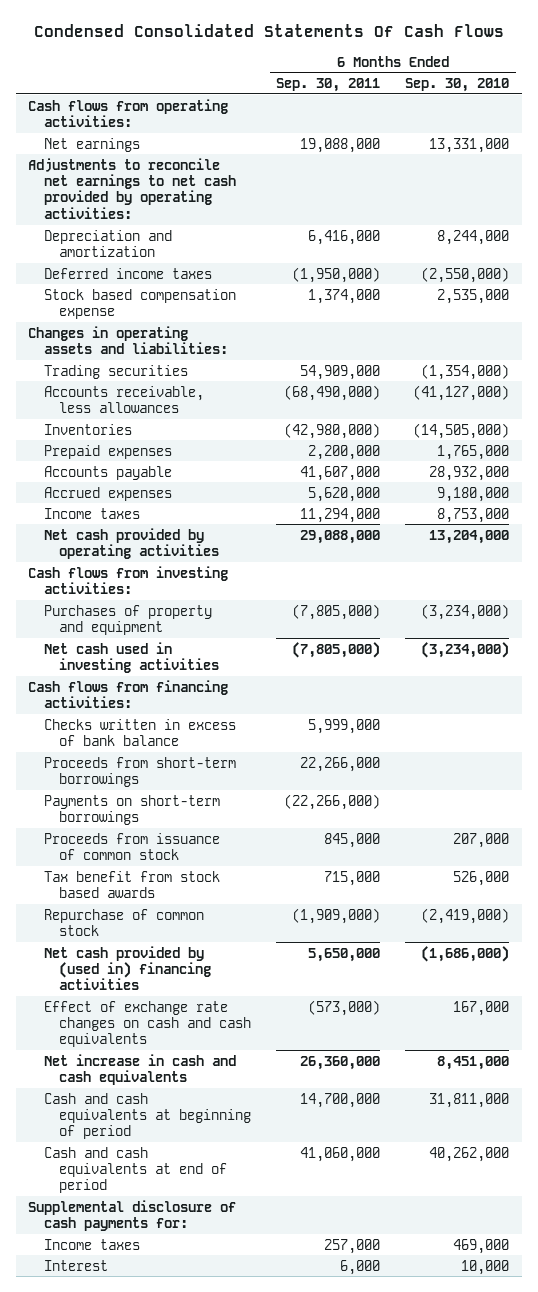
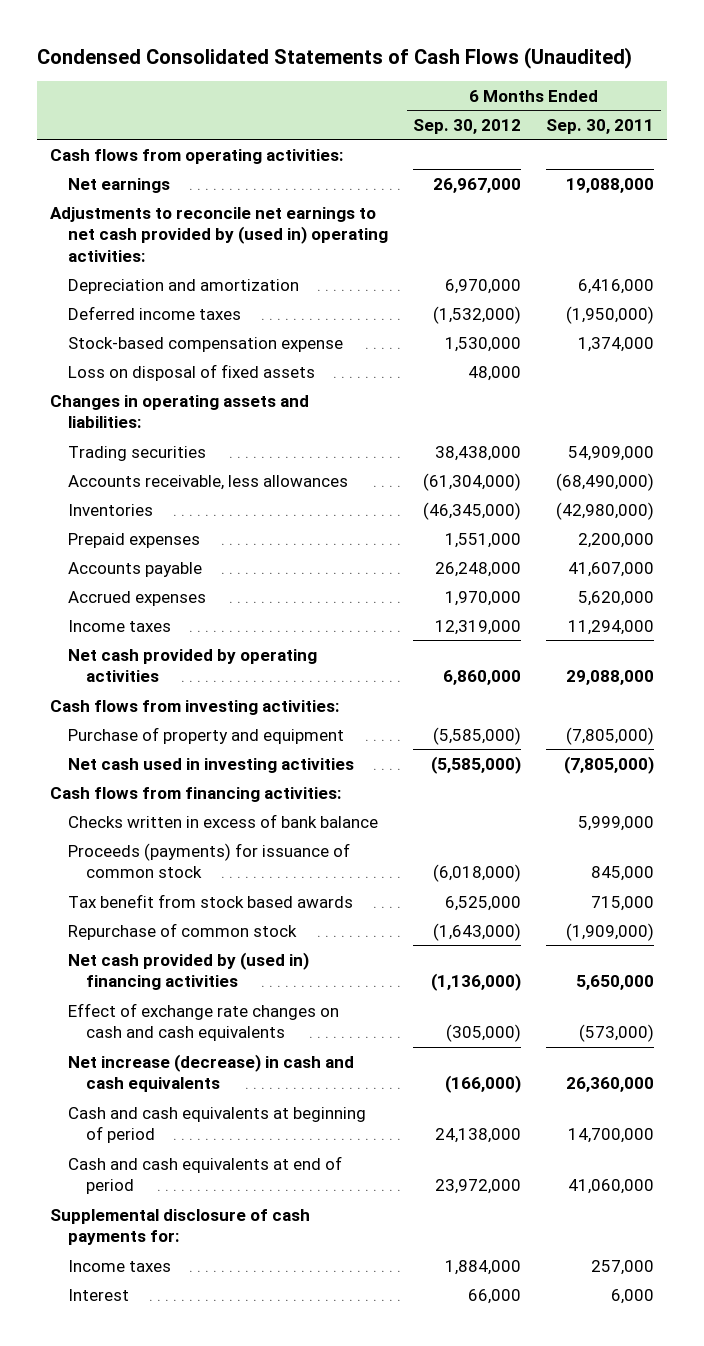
[33,24,504,38] Condensed Consolidated Statements Of Cash Flows -> [37,47,633,70] Condensed Consolidated Statements of Cash Flows (Unaudited)
[405,78,510,93] Sep. 30, 2010 -> none
none -> [413,118,522,134] Sep. 30, 2012
[28,157,236,219] Adjustments to reconcile net earnings to net cash provided by operating activities: -> [49,206,389,262] Adjustments to reconcile net earnings to net cash provided by (used in) operating activities:
[43,288,236,319] Stock based compensation expense -> [68,336,344,352] Stock-based compensation expense
none -> [68,363,316,381] Loss on disposal of fixed assets
[43,604,212,635] Purchases of property and equipment -> [68,726,345,744] Purchase of property and equipment
[43,756,236,787] Proceeds from short-term borrowings -> none
[43,794,220,825] Payments on short-term borrowings -> none
[43,832,220,860] Proceeds from issuance of common stock -> [68,842,351,879] Proceeds (payments) for issuance of common stock
[43,1053,236,1085] Net increase in cash and cash equivalents -> [68,1053,355,1093] Net increase (decrease) in cash and cash equivalents

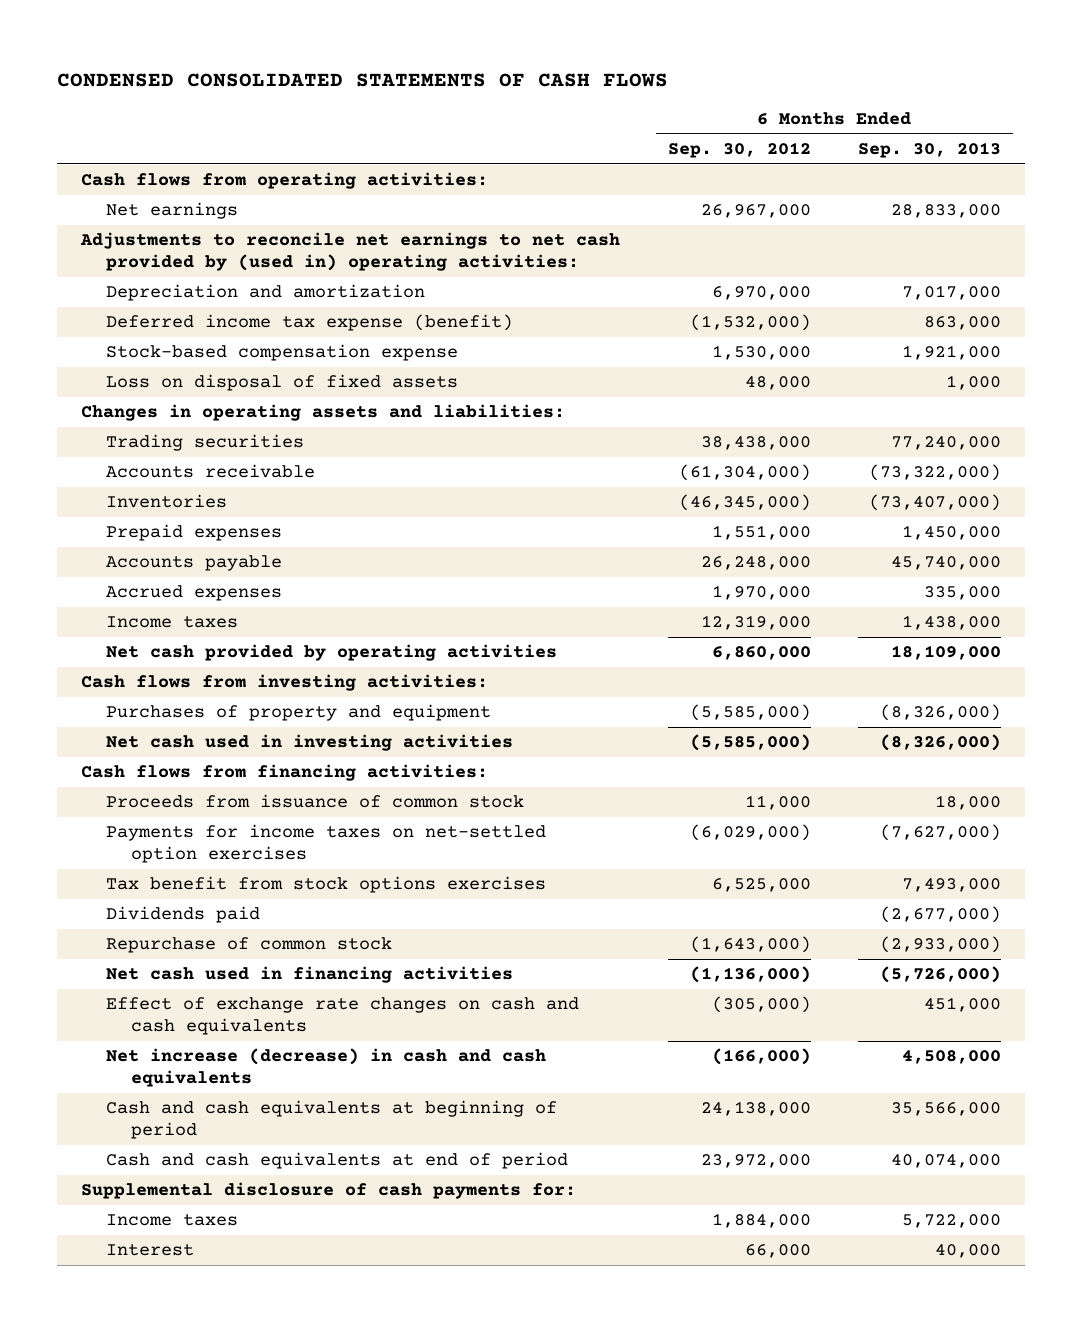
[37,47,633,70] Condensed Consolidated Statements of Cash Flows (Unaudited) -> [57,72,669,87] CONDENSED CONSOLIDATED STATEMENTS OF CASH FLOWS
[546,118,655,134] Sep. 30, 2011 -> none
none -> [858,142,1002,159] Sep. 30, 2013
[68,305,242,320] Deferred income taxes -> [105,314,513,332] Deferred income tax expense (benefit)
[68,474,349,490] Accounts receivable, less allowances -> [105,464,315,479] Accounts receivable
[68,726,345,744] Purchase of property and equipment -> [105,704,491,722] Purchases of property and equipment
[68,813,379,828] Checks written in excess of bank balance -> none
[68,842,351,879] Proceeds (payments) for issuance of common stock -> [105,794,524,809] Proceeds from issuance of common stock
[433,864,522,883] (6,018,000) -> [744,795,811,811] 11,000
none -> [105,824,546,864] Payments for income taxes on net-settled option exercises
[68,893,354,908] Tax benefit from stock based awards -> [105,876,546,894] Tax benefit from stock options exercises
none -> [105,906,260,924] Dividends paid
[68,951,310,991] Net cash provided by (used in) financing activities -> [105,966,513,984] Net cash used in financing activities

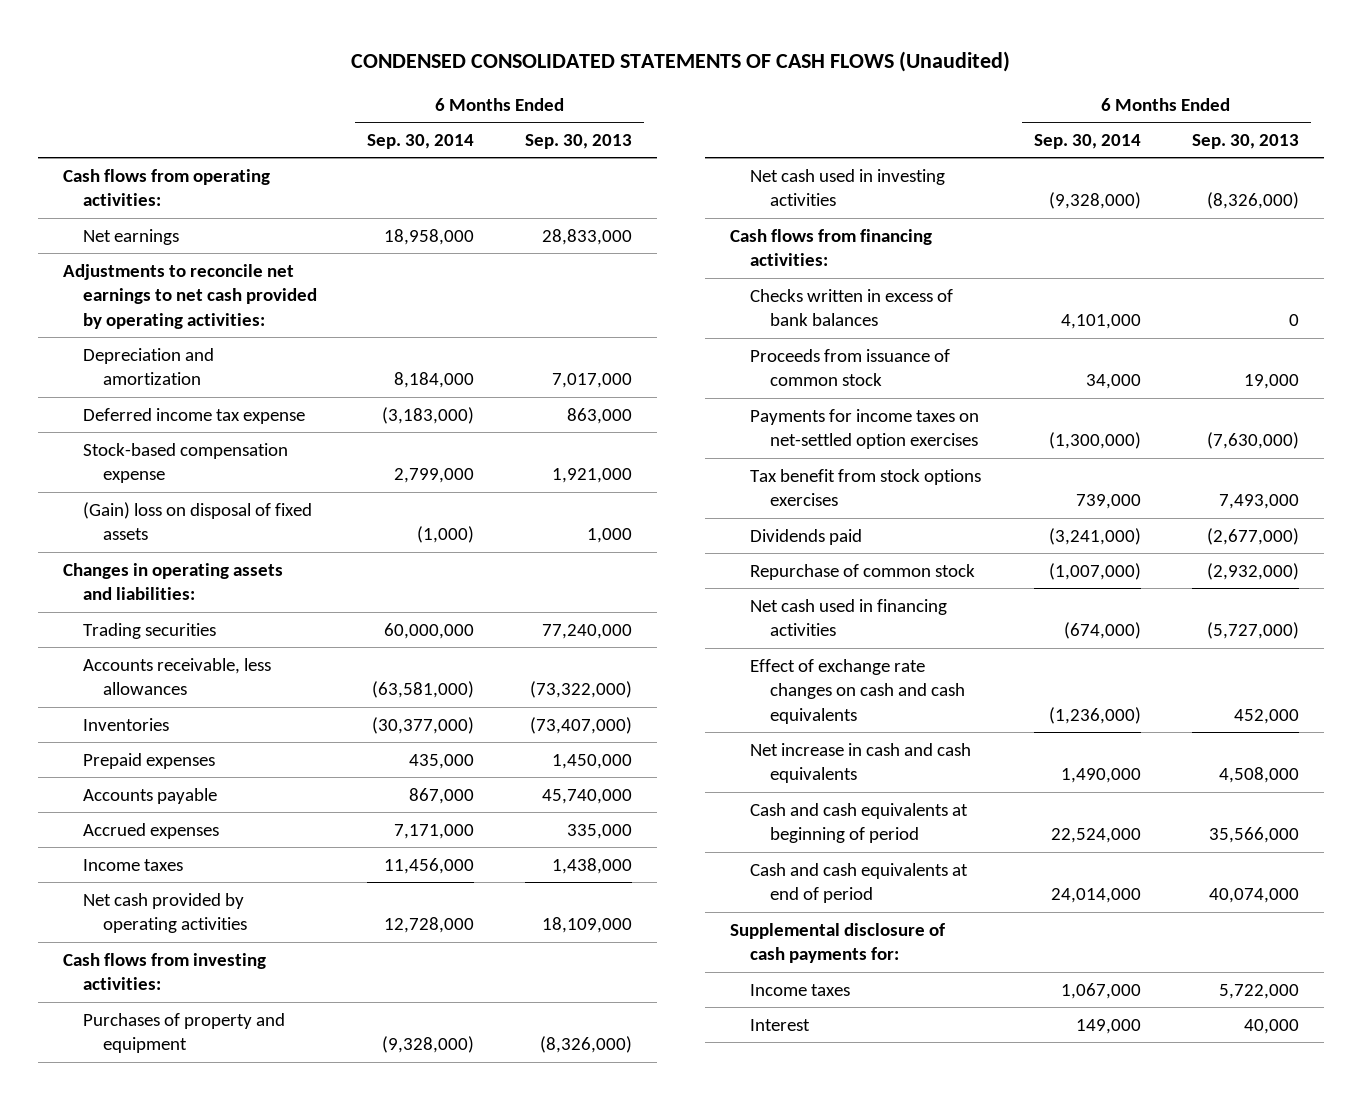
[57,72,669,87] CONDENSED CONSOLIDATED STATEMENTS OF CASH FLOWS -> [350,50,1010,72] CONDENSED CONSOLIDATED STATEMENTS OF CASH FLOWS (Unaudited)
[667,142,811,159] Sep. 30, 2012 -> none
none -> [367,133,475,149] Sep. 30, 2014
[80,232,621,272] Adjustments to reconcile net earnings to net cash provided by (used in) operating activities: -> [63,263,318,329] Adjustments to reconcile net earnings to net cash provided by operating activities:
[105,314,513,332] Deferred income tax expense (benefit) -> [83,407,306,424] Deferred income tax expense
[105,374,458,392] Loss on disposal of fixed assets -> [83,501,313,541] (Gain) loss on disposal of fixed assets
[105,464,315,479] Accounts receivable -> [83,657,272,696] Accounts receivable, less allowances
none -> [749,288,953,327] Checks written in excess of bank balances
[935,795,1002,811] 18,000 -> [1243,374,1299,390] 19,000
[880,824,1002,842] (7,627,000) -> [1206,432,1299,450] (7,630,000)
[880,936,1002,954] (2,933,000) -> [1206,562,1299,580] (2,932,000)
[880,966,1002,984] (5,726,000) -> [1206,622,1299,640] (5,727,000)
[924,997,1002,1013] 451,000 -> [1233,708,1299,724] 452,000
[105,1048,546,1088] Net increase (decrease) in cash and cash equivalents -> [749,742,971,784] Net increase in cash and cash equivalents

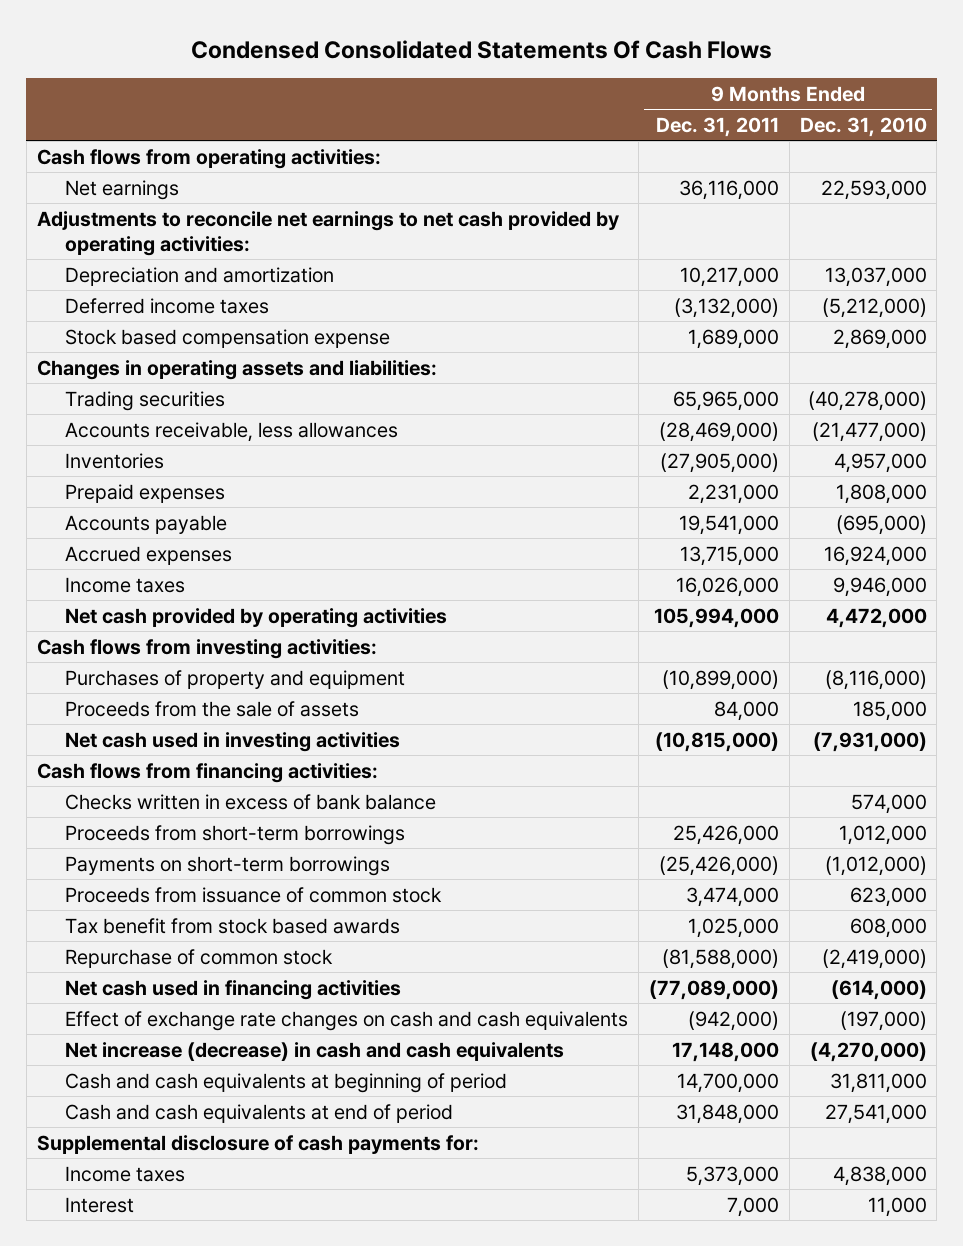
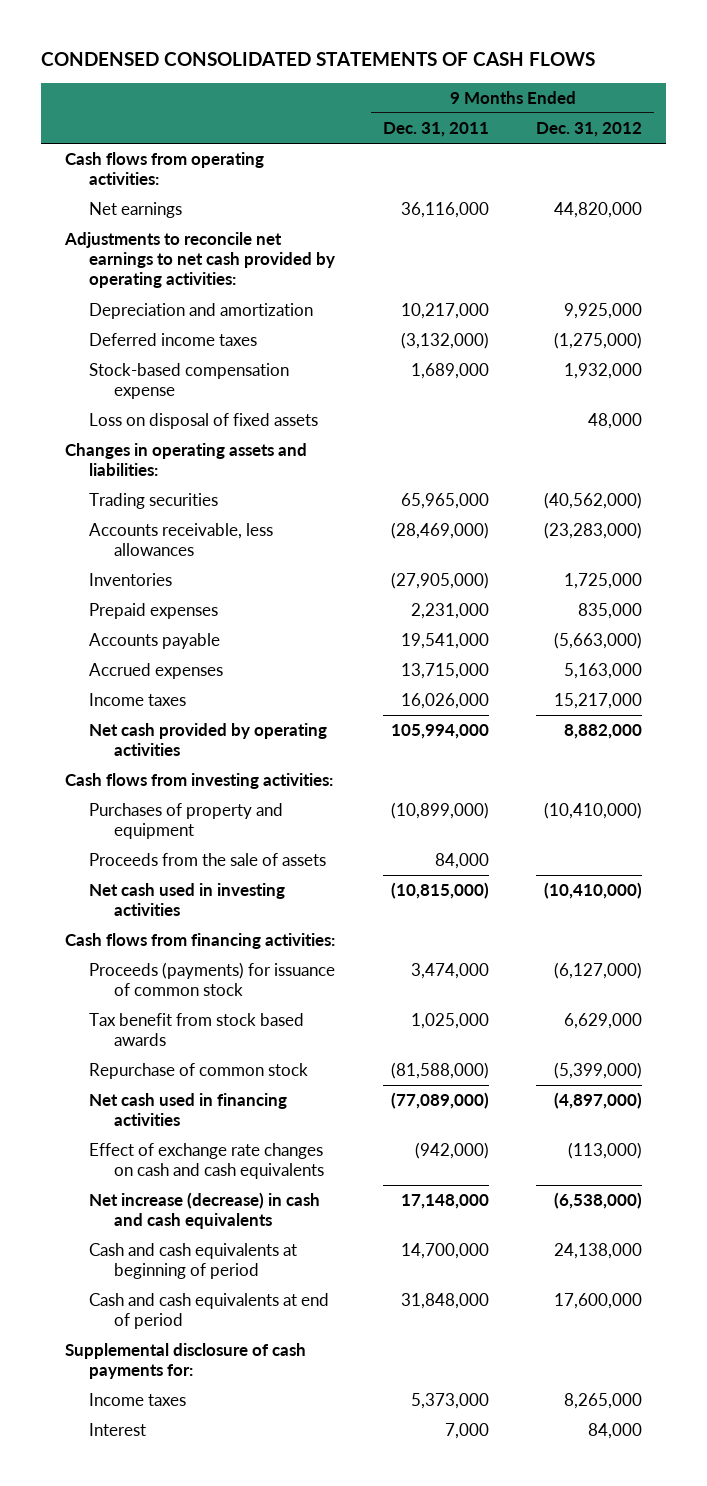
[190,39,772,59] Condensed Consolidated Statements Of Cash Flows -> [40,52,595,67] CONDENSED CONSOLIDATED STATEMENTS OF CASH FLOWS
[799,116,927,137] Dec. 31, 2010 -> none
none -> [536,121,643,137] Dec. 31, 2012
[65,328,391,348] Stock based compensation expense -> [89,362,290,400] Stock-based compensation expense
none -> [89,412,319,429] Loss on disposal of fixed assets
[65,793,437,810] Checks written in excess of bank balance -> none
[65,824,406,845] Proceeds from short-term borrowings -> none
[65,855,391,876] Payments on short-term borrowings -> none
[65,886,443,903] Proceeds from issuance of common stock -> [89,961,336,997] Proceeds (payments) for issuance of common stock

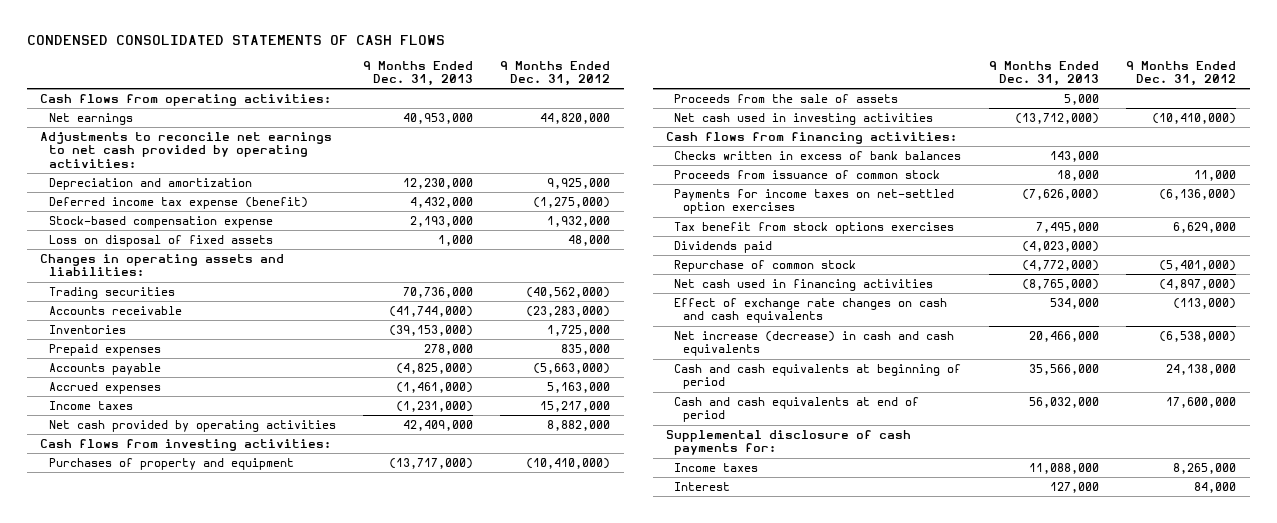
[382,121,489,137] Dec. 31, 2011 -> none
none -> [363,60,474,87] 9 Months Ended Dec. 31, 2013
[89,332,258,346] Deferred income taxes -> [48,196,308,209] Deferred income tax expense (benefit)
[89,522,274,557] Accounts receivable, less allowances -> [48,305,182,315] Accounts receivable
none -> [674,150,962,160] Checks written in excess of bank balances
[89,961,336,997] Proceeds (payments) for issuance of common stock -> [674,169,941,179] Proceeds from issuance of common stock
[554,961,643,979] (6,127,000) -> [1194,169,1237,181] 11,000
none -> [674,188,955,215] Payments for income taxes on net-settled option exercises
[89,1012,305,1047] Tax benefit from stock based awards -> [674,221,955,234] Tax benefit from stock options exercises
none -> [674,240,773,253] Dividends paid
[554,1061,643,1079] (5,399,000) -> [1159,259,1237,271] (5,401,000)

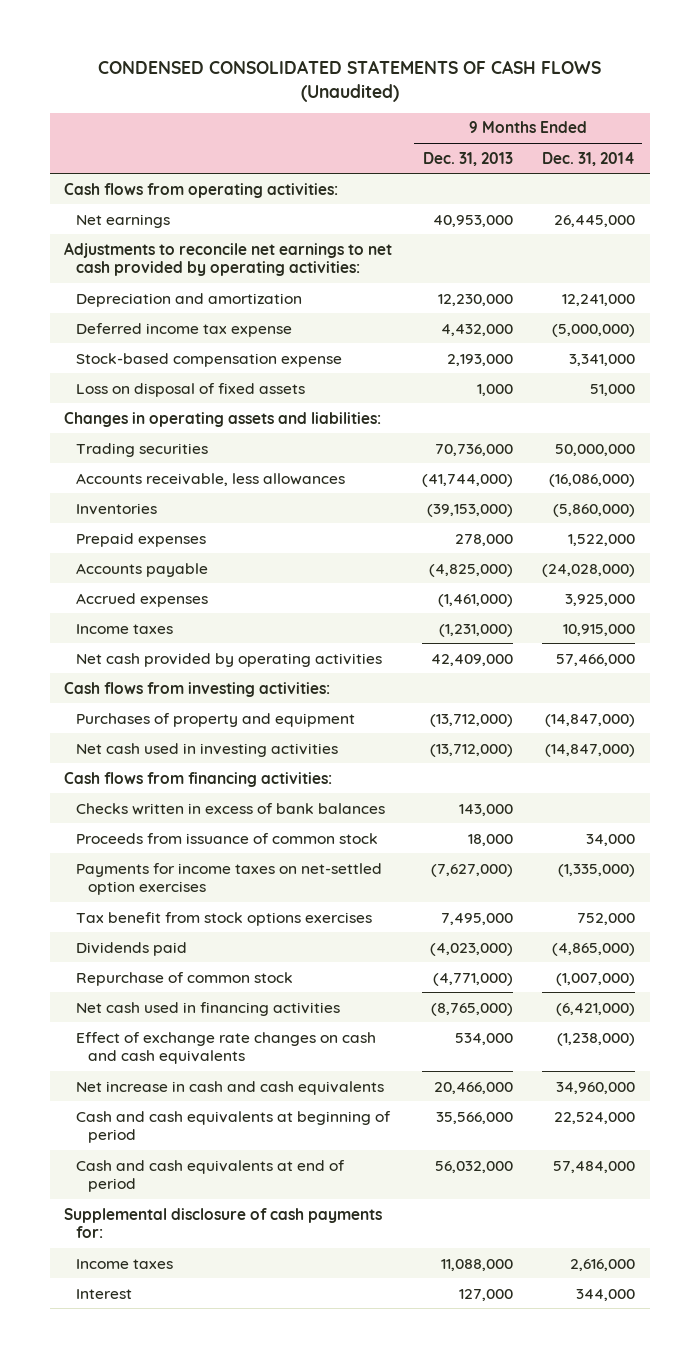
[26,34,445,45] CONDENSED CONSOLIDATED STATEMENTS OF CASH FLOWS -> [97,59,601,102] CONDENSED CONSOLIDATED STATEMENTS OF CASH FLOWS (Unaudited)
[500,60,611,87] 9 Months Ended Dec. 31, 2012 -> none
none -> [541,151,635,166] Dec. 31, 2014
[48,196,308,209] Deferred income tax expense (benefit) -> [76,322,293,337] Deferred income tax expense
[48,305,182,315] Accounts receivable -> [76,472,346,486] Accounts receivable, less allowances
[674,93,899,103] Proceeds from the sale of assets -> none
[389,457,474,469] (13,717,000) -> [429,713,513,727] (13,712,000)
[1021,188,1099,200] (7,626,000) -> [430,863,513,877] (7,627,000)
[1021,259,1099,271] (4,772,000) -> [432,972,513,986] (4,771,000)
[674,330,955,357] Net increase (decrease) in cash and cash equivalents -> [76,1080,385,1095] Net increase in cash and cash equivalents

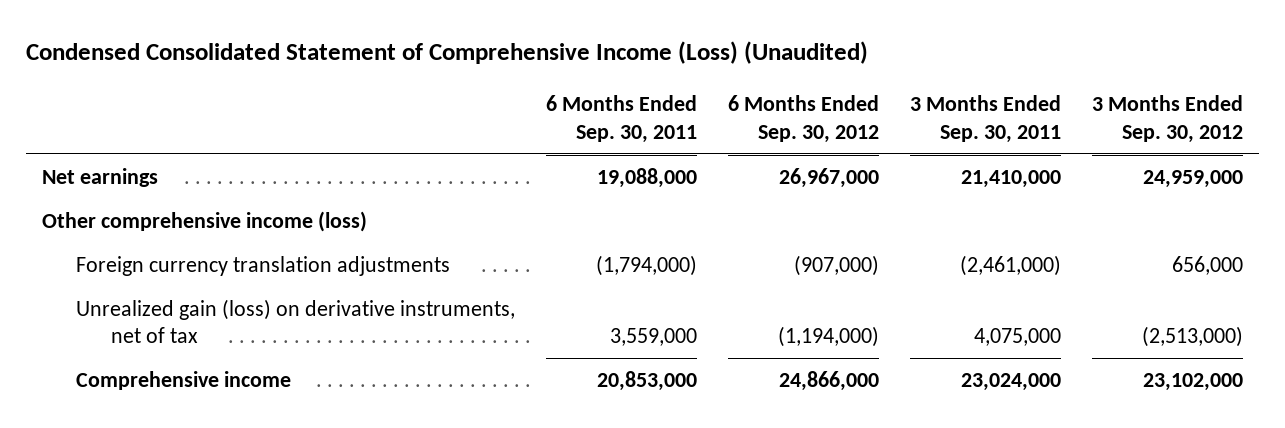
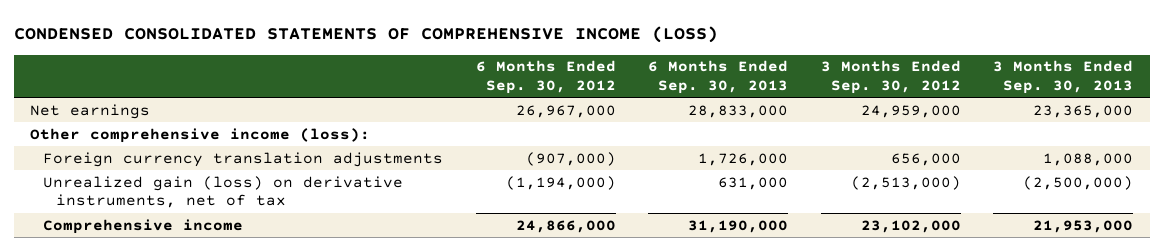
[26,41,869,65] Condensed Consolidated Statement of Comprehensive Income (Loss) (Unaudited) -> [14,25,719,43] CONDENSED CONSOLIDATED STATEMENTS OF COMPREHENSIVE INCOME (LOSS)
[546,95,698,143] 6 Months Ended Sep. 30, 2011 -> none
[910,95,1062,143] 3 Months Ended Sep. 30, 2011 -> none
none -> [648,60,789,94] 6 Months Ended Sep. 30, 2013
none -> [993,60,1134,94] 3 Months Ended Sep. 30, 2013
[41,211,367,233] Other comprehensive income (loss) -> [30,127,371,143] Other comprehensive income (loss):

